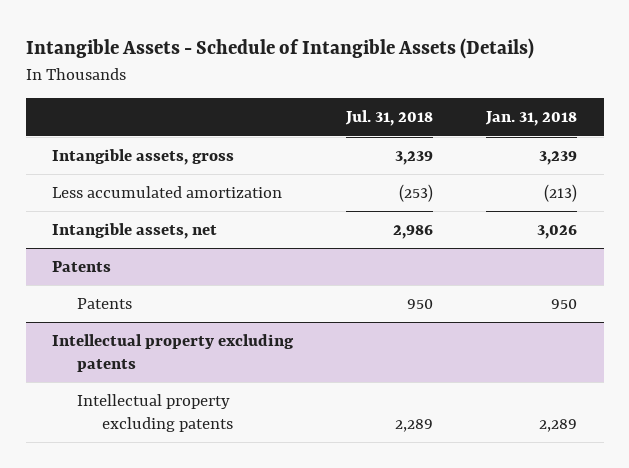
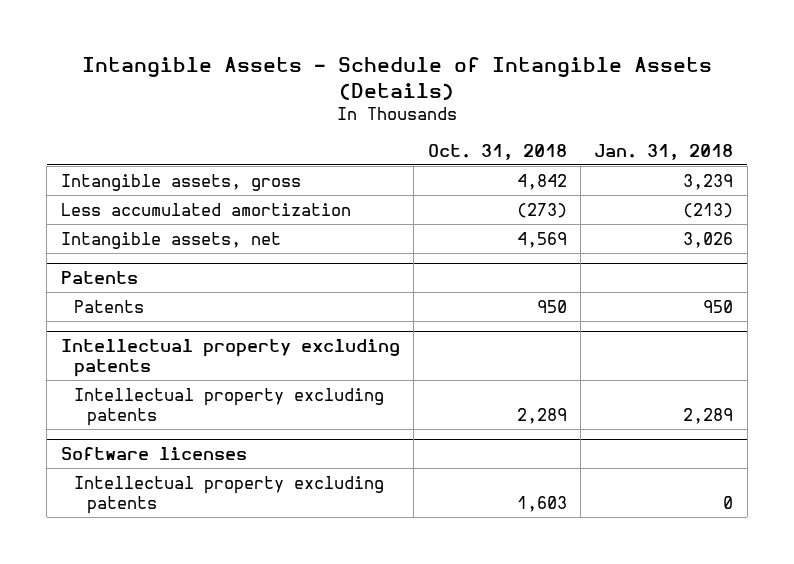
[345,110,434,127] Jul. 31, 2018 -> none
none -> [427,143,567,160] Oct. 31, 2018
none -> [60,446,247,460] Software licenses
none -> [73,475,384,514] Intellectual property excluding patents

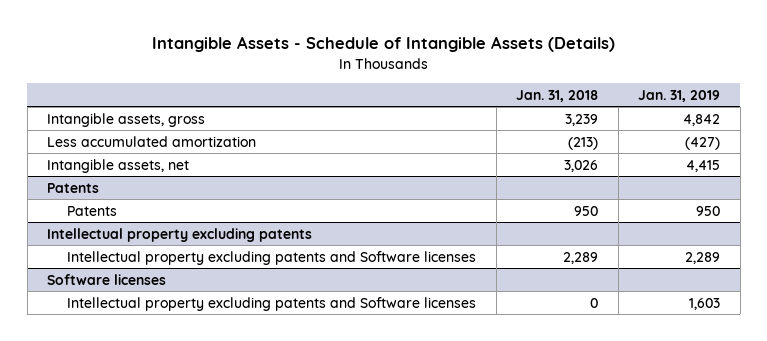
[427,143,567,160] Oct. 31, 2018 -> none
none -> [638,89,721,102] Jan. 31, 2019
[73,387,384,426] Intellectual property excluding patents -> [67,250,477,265] Intellectual property excluding patents and Software licenses
[73,475,384,514] Intellectual property excluding patents -> [67,296,477,311] Intellectual property excluding patents and Software licenses

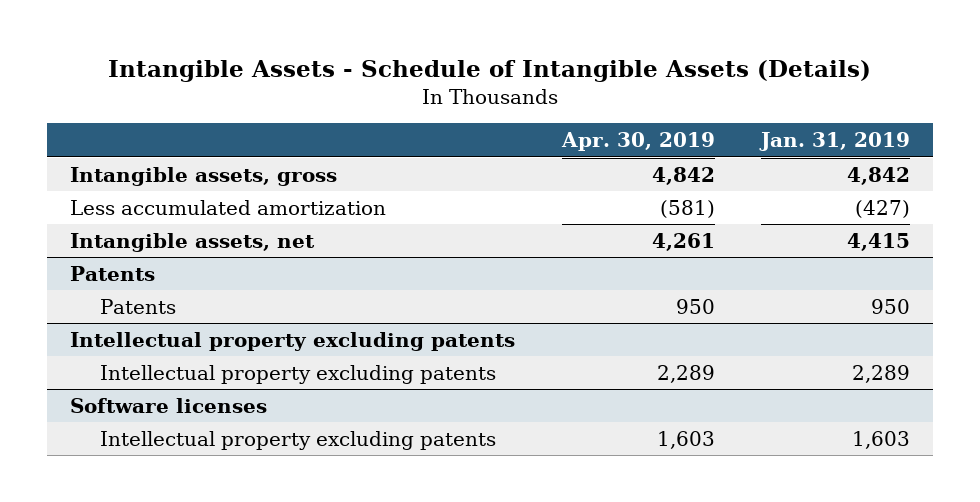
[516,89,599,102] Jan. 31, 2018 -> none
none -> [560,132,715,152] Apr. 30, 2019
[67,250,477,265] Intellectual property excluding patents and Software licenses -> [100,364,497,384] Intellectual property excluding patents
[67,296,477,311] Intellectual property excluding patents and Software licenses -> [100,430,497,450] Intellectual property excluding patents

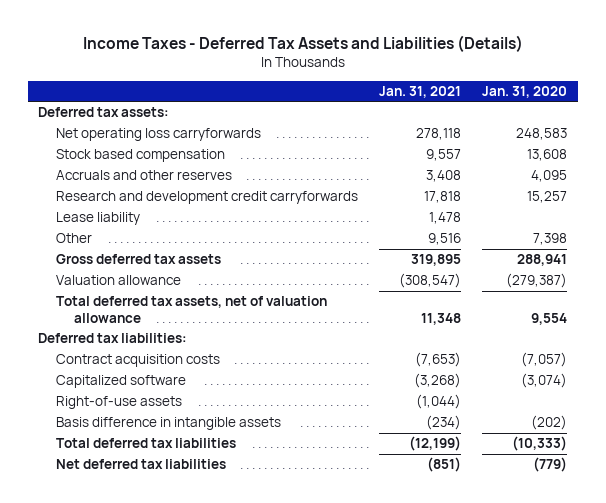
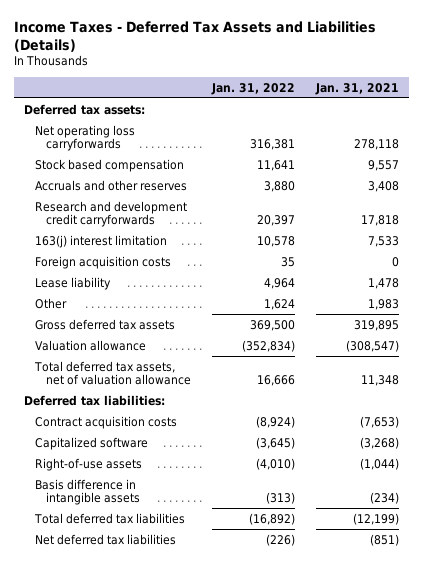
[482,85,568,98] Jan. 31, 2020 -> none
none -> [211,82,296,95] Jan. 31, 2022
none -> [35,234,168,248] 163(j) interest limitation
none -> [35,255,172,269] Foreign acquisition costs
[428,233,462,246] 9,516 -> [367,298,399,310] 1,983

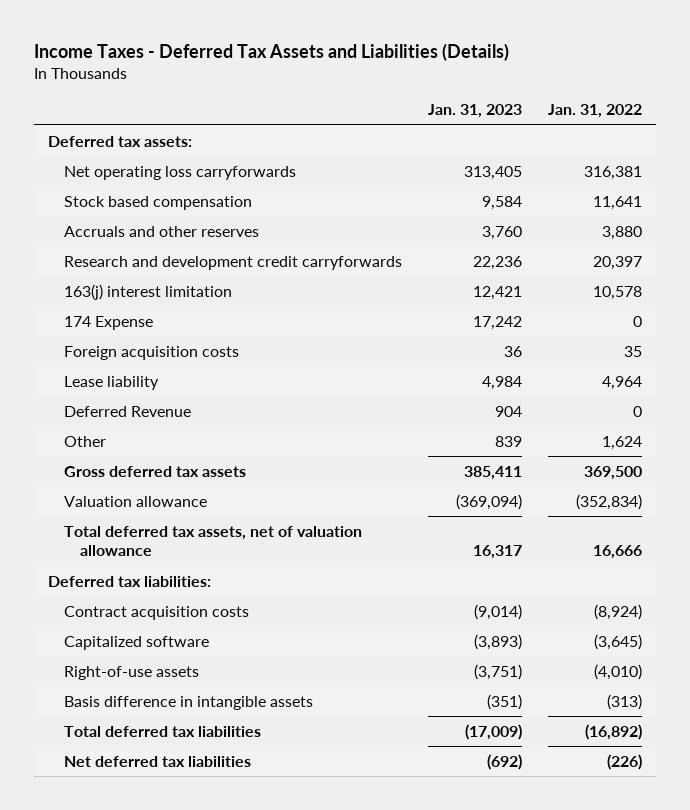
[314,82,399,95] Jan. 31, 2021 -> none
none -> [428,104,523,119] Jan. 31, 2023
none -> [63,315,153,330] 174 Expense
none -> [63,405,191,417] Deferred Revenue

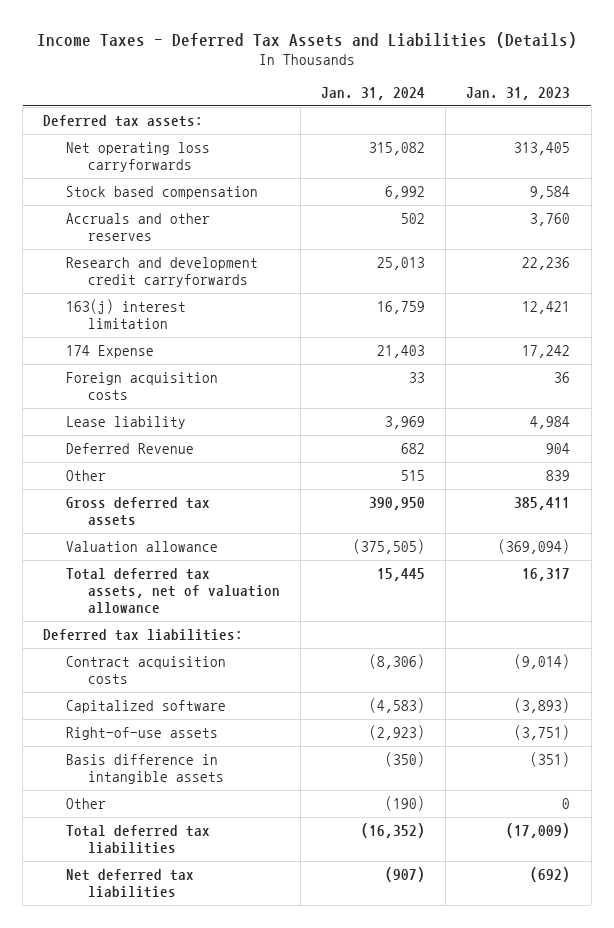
[548,104,643,119] Jan. 31, 2022 -> none
none -> [321,86,426,100] Jan. 31, 2024
none -> [65,797,106,809] Other

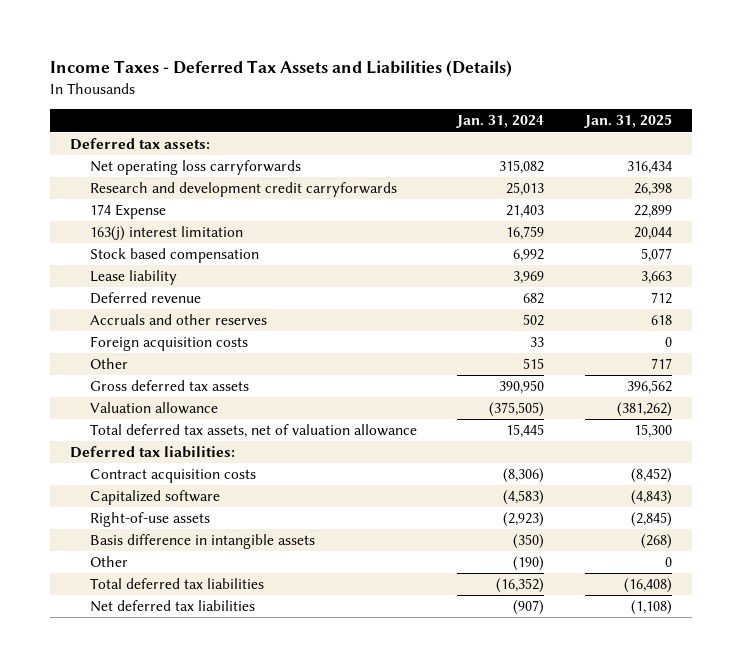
[466,86,571,100] Jan. 31, 2023 -> none
none -> [583,114,672,129] Jan. 31, 2025
[65,298,186,329] 163(j) interest limitation -> [89,226,243,242] 163(j) interest limitation
[65,185,258,199] Stock based compensation -> [89,248,259,264] Stock based compensation
[65,442,194,454] Deferred Revenue -> [89,292,201,305] Deferred revenue
[65,212,210,241] Accruals and other reserves -> [89,314,267,326] Accruals and other reserves
[65,371,218,400] Foreign acquisition costs -> [89,336,248,352] Foreign acquisition costs

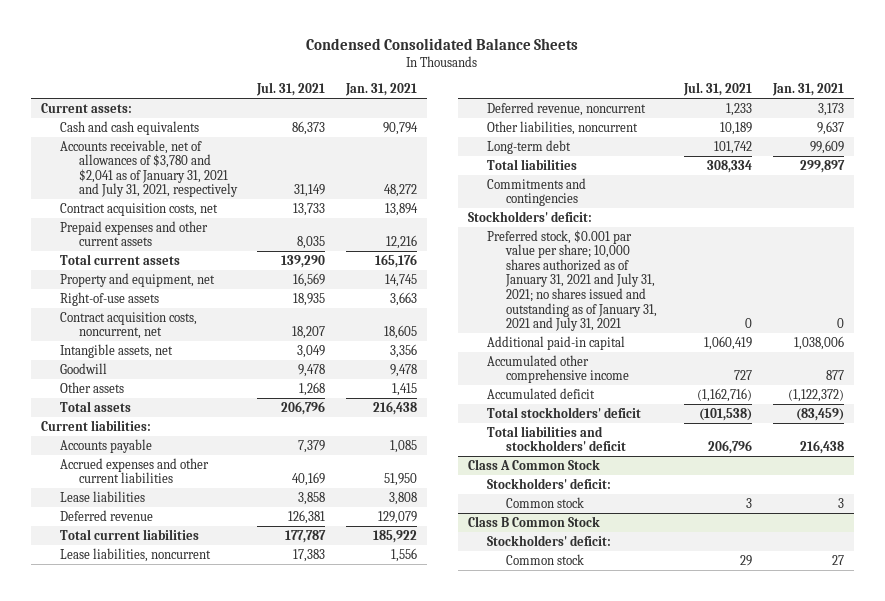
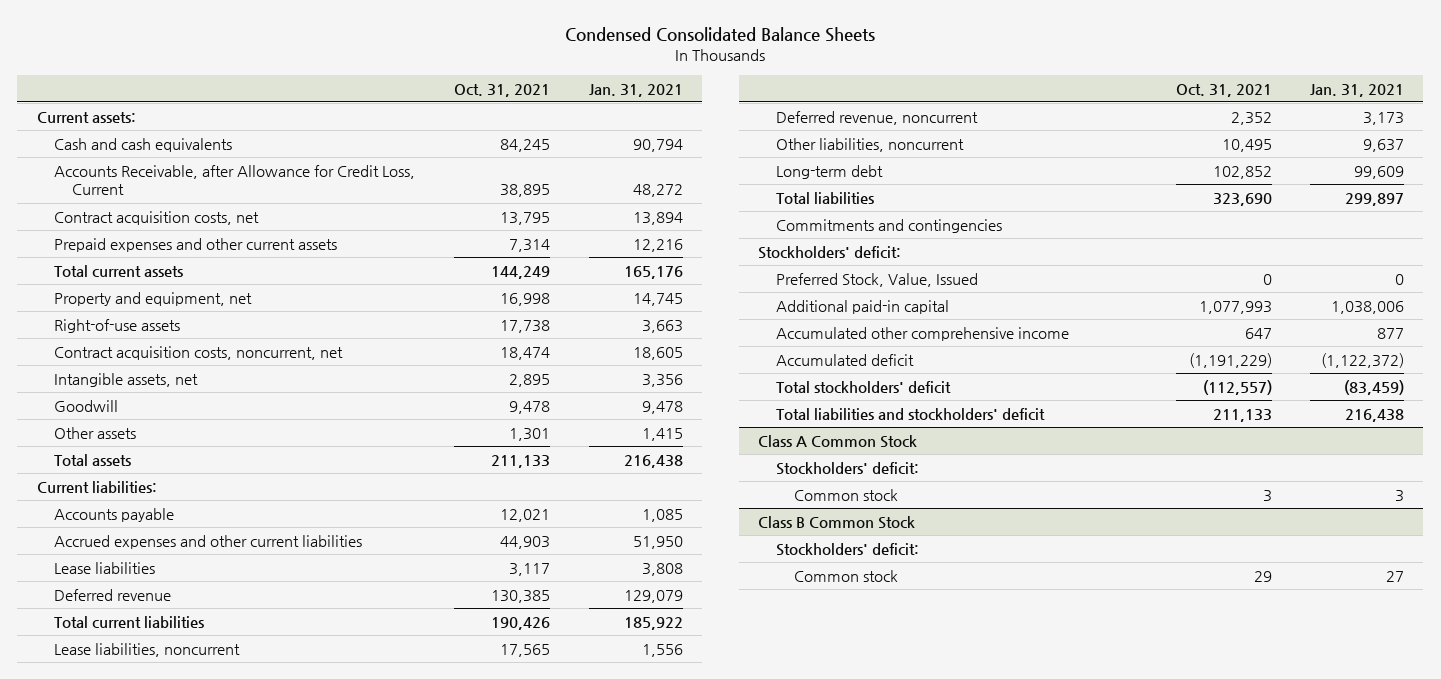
[256,82,326,97] Jul. 31, 2021 -> none
none -> [454,83,551,97] Oct. 31, 2021
[59,139,238,198] Accounts receivable, net of allowances of $3,780 and $2,041 as of January 31, 2021 and July 31, 2021, respectively -> [54,164,416,196] Accounts Receivable, after Allowance for Credit Loss, Current
[487,229,657,332] Preferred stock, $0.001 par value per share; 10,000 shares authorized as of January 31, 2021 and July 31, 2021; no shares issued and outstanding as of January 31, 2021 and July 31, 2021 -> [775,272,978,287] Preferred Stock, Value, Issued

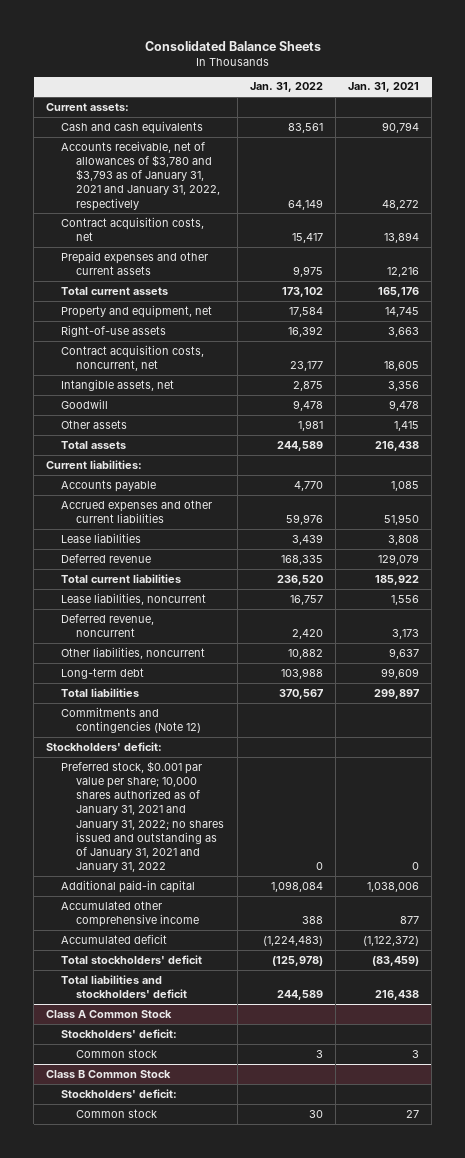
[565,27,876,43] Condensed Consolidated Balance Sheets -> [144,40,321,51] Consolidated Balance Sheets
[454,83,551,97] Oct. 31, 2021 -> none
none -> [249,82,323,93] Jan. 31, 2022
[54,164,416,196] Accounts Receivable, after Allowance for Credit Loss, Current -> [61,140,221,211] Accounts receivable, net of allowances of $3,780 and $3,793 as of January 31, 2021 and January 31, 2022, respectively
[775,218,1002,233] Commitments and contingencies -> [61,706,202,734] Commitments and contingencies (Note 12)
[775,272,978,287] Preferred Stock, Value, Issued -> [61,760,225,873] Preferred stock, $0.001 par value per share; 10,000 shares authorized as of January 31, 2021 and January 31, 2022; no shares issued and outstanding as of January 31, 2021 and January 31, 2022

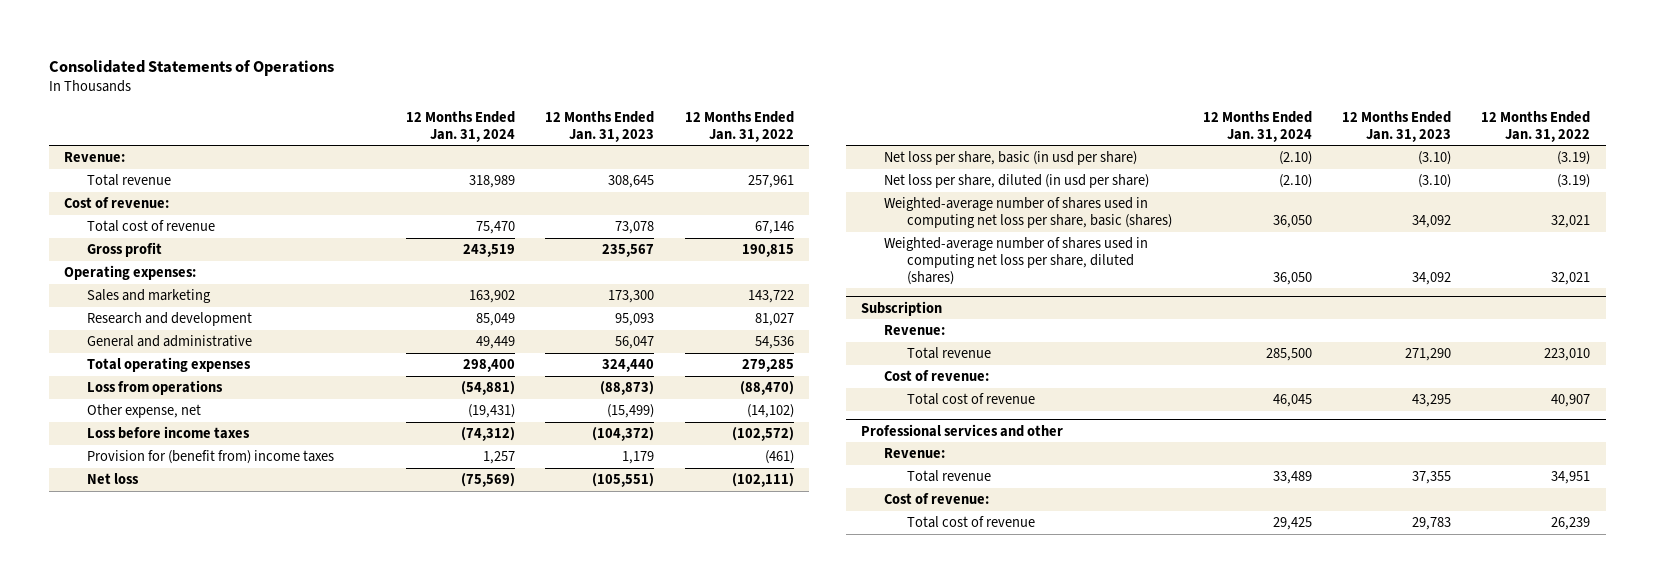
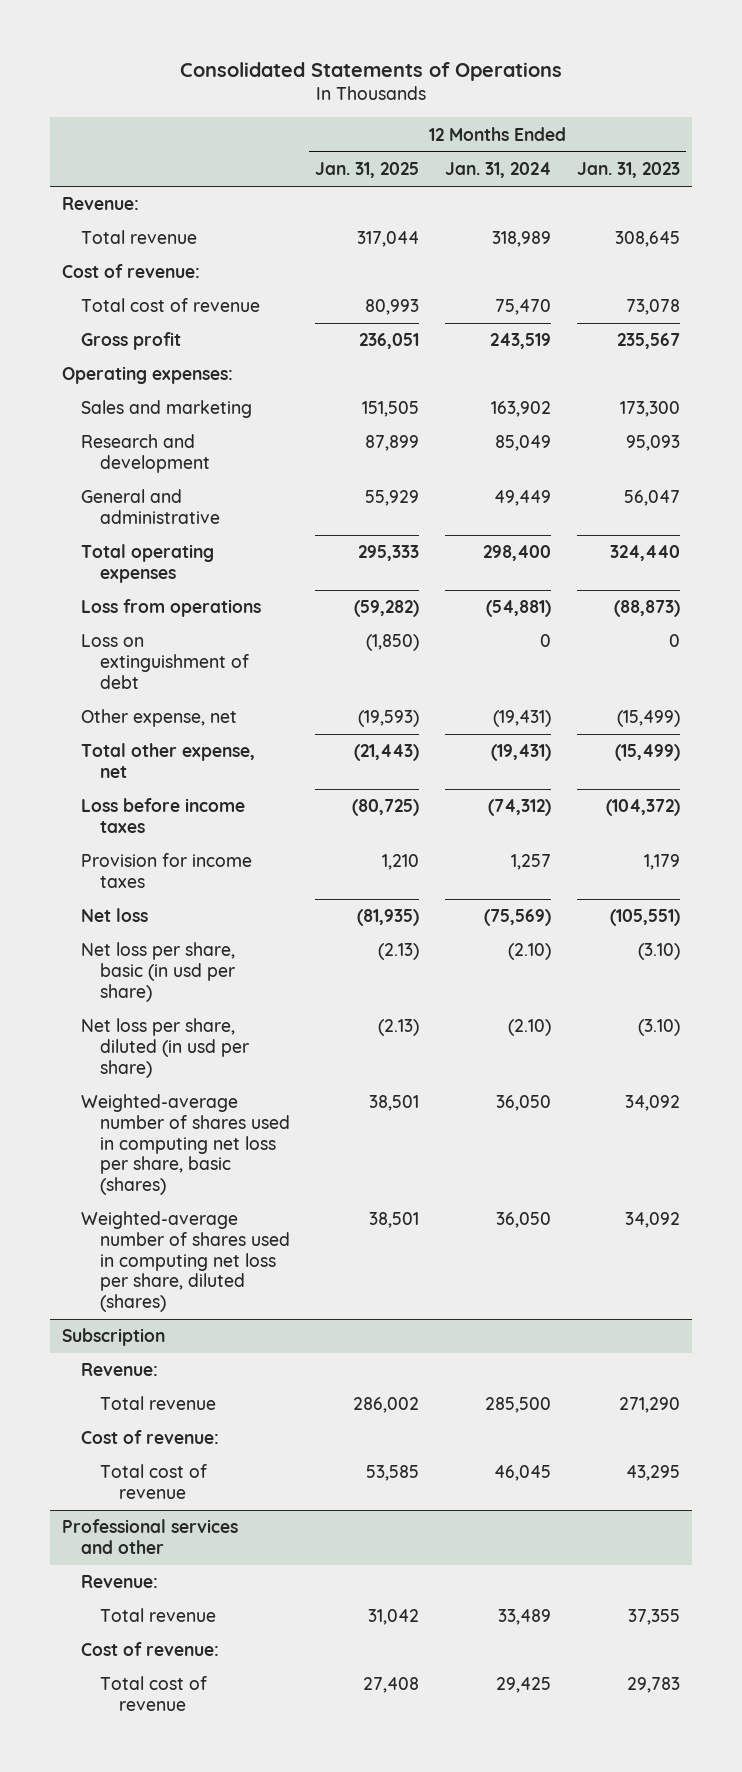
[684,110,794,142] 12 Months Ended Jan. 31, 2022 -> none
none -> [315,162,420,179] Jan. 31, 2025
none -> [81,634,249,689] Loss on extinguishment of debt
none -> [81,743,256,778] Total other expense, net
[87,450,335,465] Provision for (benefit from) income taxes -> [81,853,253,888] Provision for income taxes

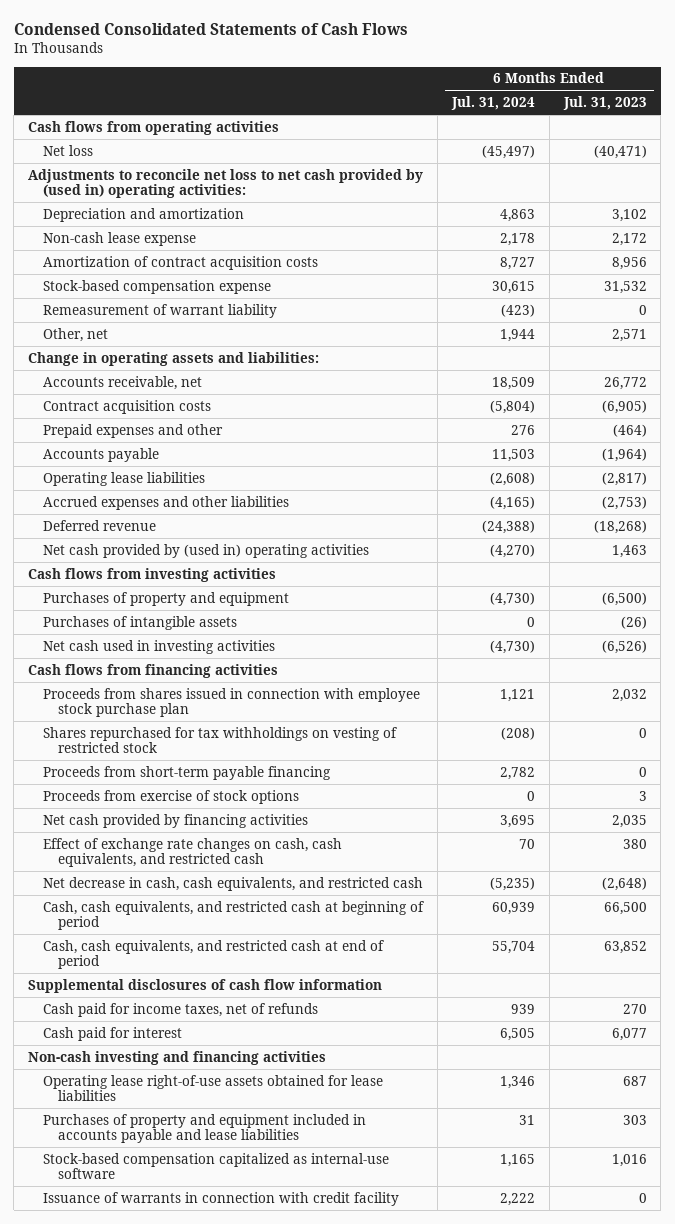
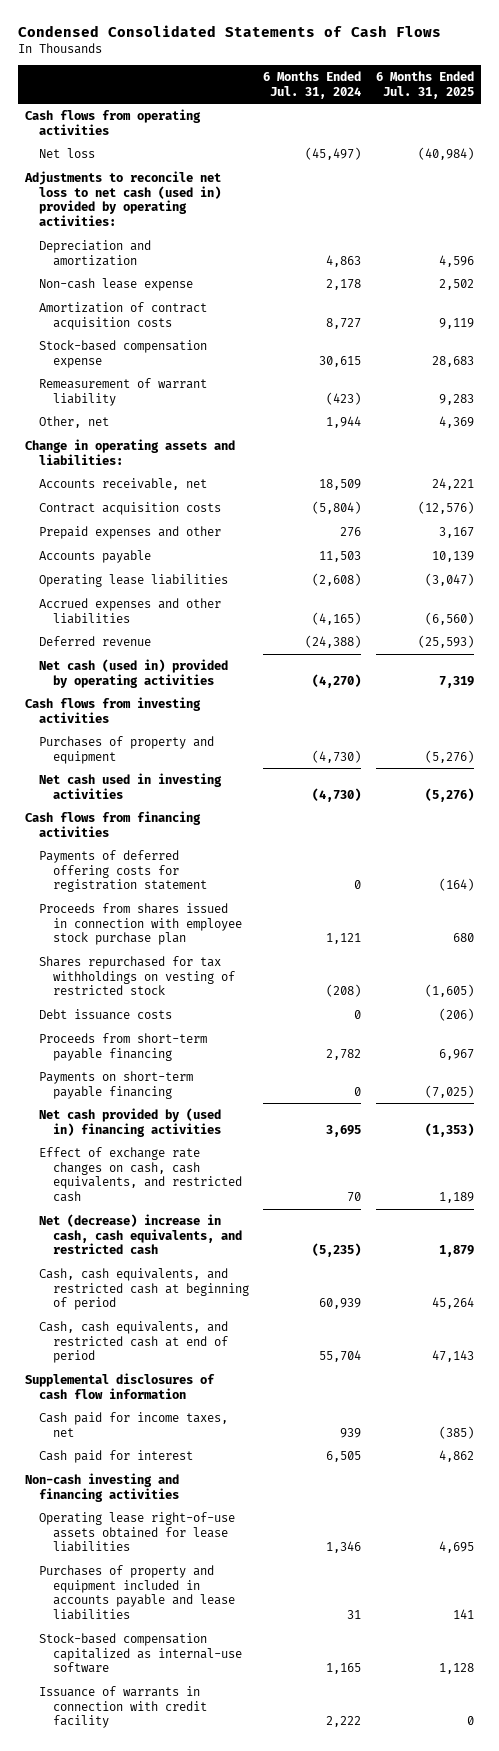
[562,96,647,111] Jul. 31, 2023 -> none
none -> [376,71,475,99] 6 Months Ended Jul. 31, 2025
[28,168,424,199] Adjustments to reconcile net loss to net cash provided by (used in) operating activities: -> [24,171,222,227] Adjustments to reconcile net loss to net cash (used in) provided by operating activities:
[43,543,370,558] Net cash provided by (used in) operating activities -> [39,659,229,688] Net cash (used in) provided by operating activities
[43,615,238,630] Purchases of intangible assets -> none
none -> [39,850,207,893] Payments of deferred offering costs for registration statement
none -> [39,1009,173,1021] Debt issuance costs
[43,789,300,804] Proceeds from exercise of stock options -> none
none -> [39,1071,194,1099] Payments on short-term payable financing
[43,813,309,828] Net cash provided by financing activities -> [39,1108,222,1137] Net cash provided by (used in) financing activities
[43,876,424,891] Net decrease in cash, cash equivalents, and restricted cash -> [39,1214,242,1255] Net (decrease) increase in cash, cash equivalents, and restricted cash
[43,1002,319,1017] Cash paid for income taxes, net of refunds -> [39,1412,229,1437] Cash paid for income taxes, net

